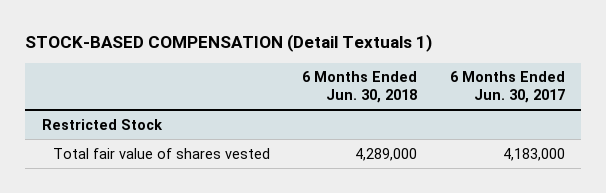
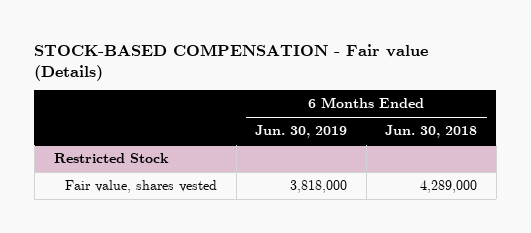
[25,34,433,53] STOCK-BASED COMPENSATION (Detail Textuals 1) -> [34,43,429,81] STOCK-BASED COMPENSATION - Fair value (Details)
[449,71,565,103] 6 Months Ended Jun. 30, 2017 -> none
none -> [255,125,348,139] Jun. 30, 2019
[53,147,271,159] Total fair value of shares vested -> [65,180,218,194] Fair value, shares vested

